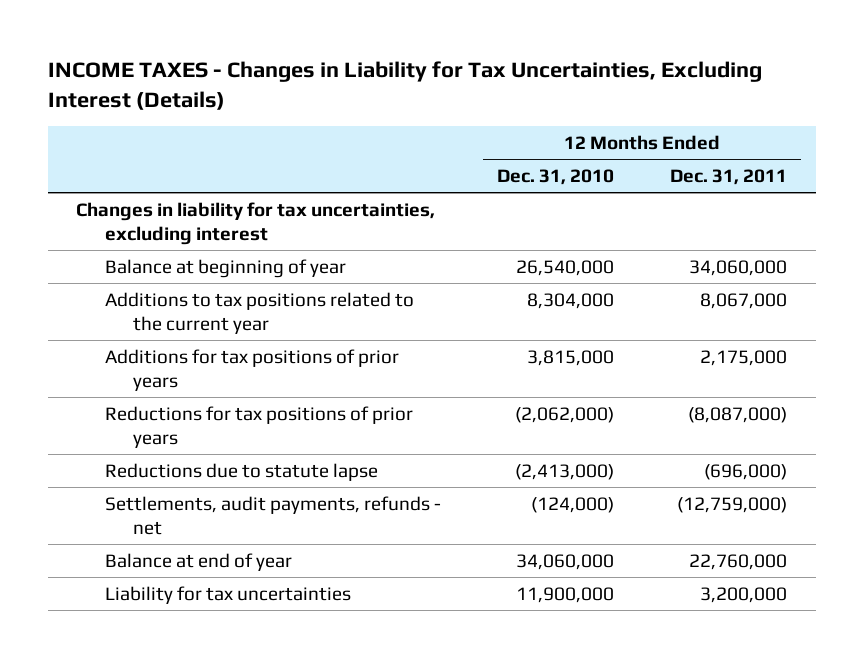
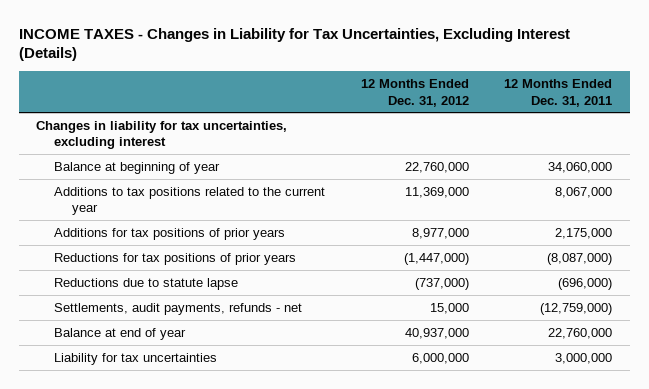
[496,169,614,186] Dec. 31, 2010 -> none
none -> [360,79,469,107] 12 Months Ended Dec. 31, 2012
[700,586,788,603] 3,200,000 -> [555,352,613,364] 3,000,000

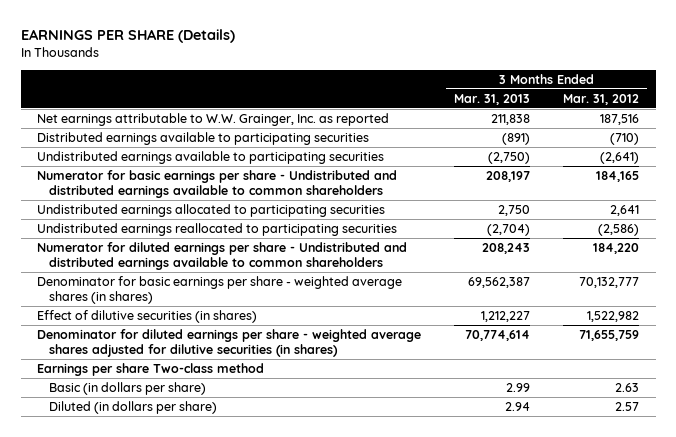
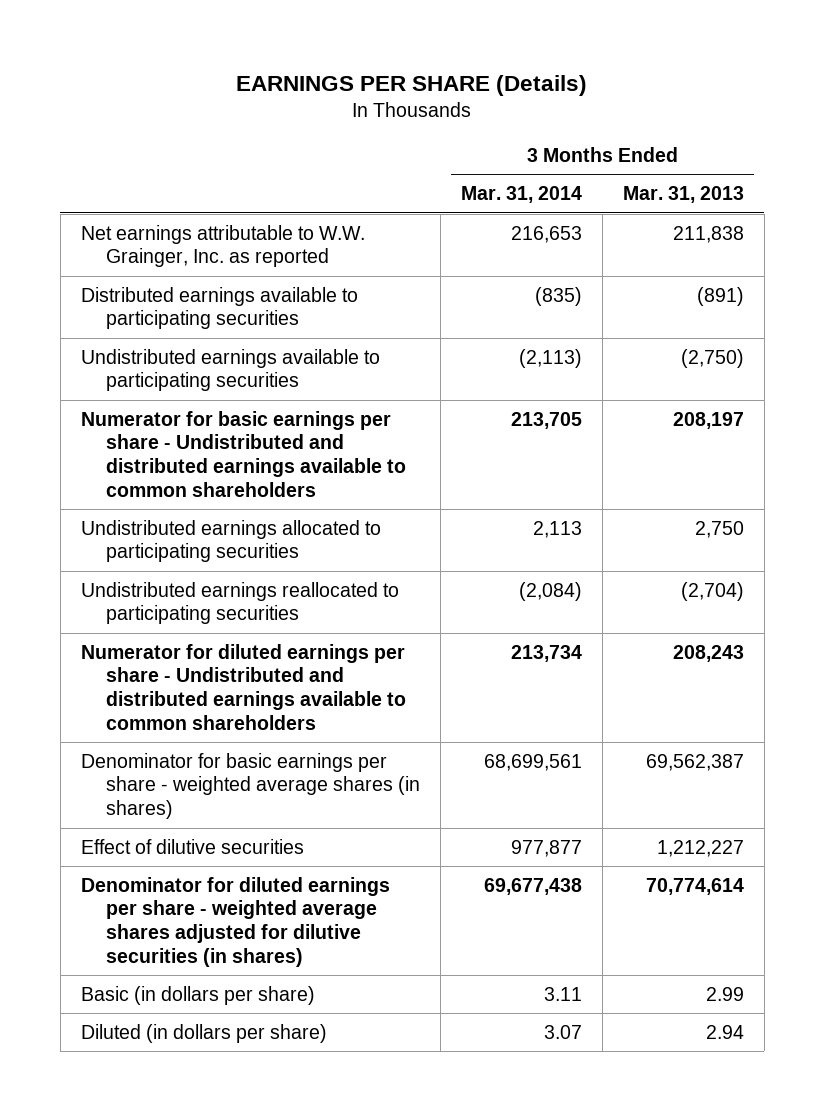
[563,93,640,105] Mar. 31, 2012 -> none
none -> [461,186,583,204] Mar. 31, 2014
[37,310,258,324] Effect of dilutive securities (in shares) -> [80,838,304,854] Effect of dilutive securities
[37,363,265,377] Earnings per share Two-class method -> none

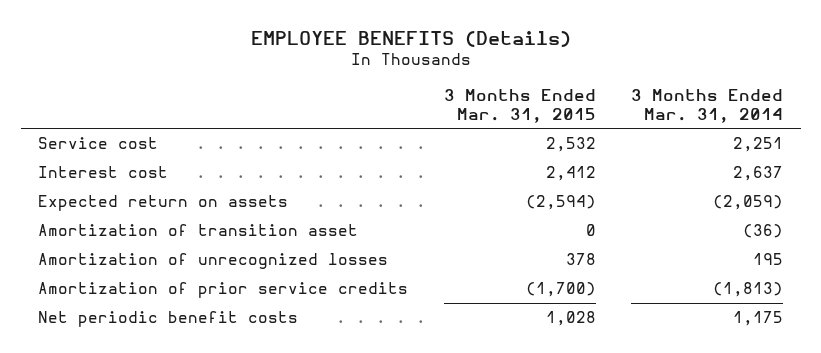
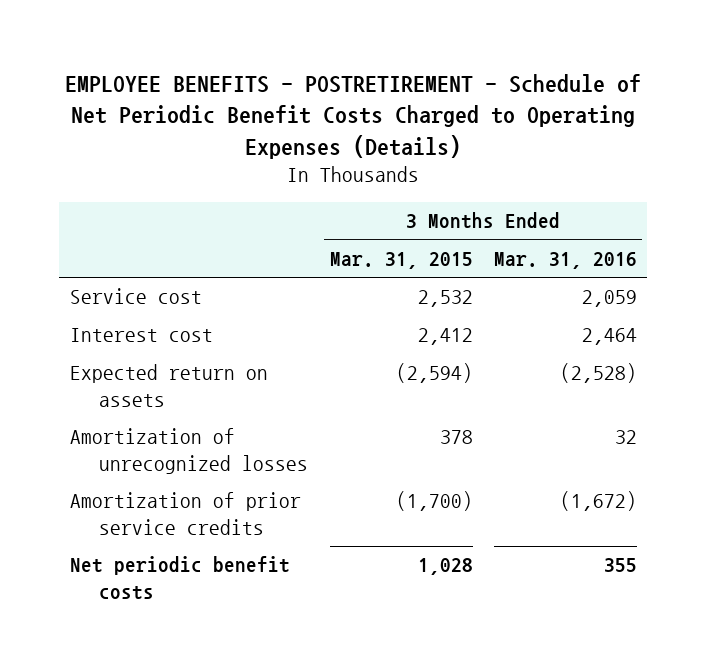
[250,30,571,47] EMPLOYEE BENEFITS (Details) -> [65,73,642,159] EMPLOYEE BENEFITS - POSTRETIREMENT - Schedule of Net Periodic Benefit Costs Charged to Operating Expenses (Details)
[631,89,784,123] 3 Months Ended Mar. 31, 2014 -> none
none -> [493,251,637,269] Mar. 31, 2016
[38,224,359,237] Amortization of transition asset -> none

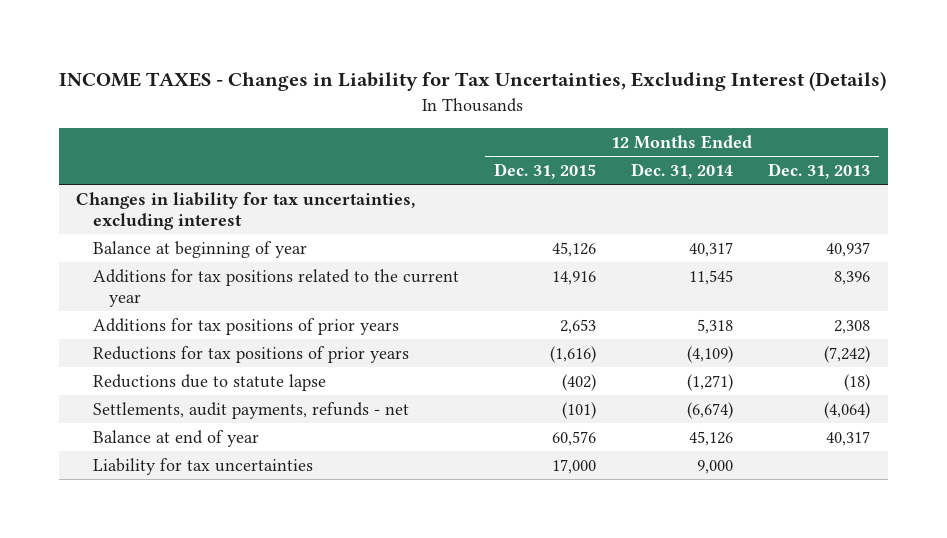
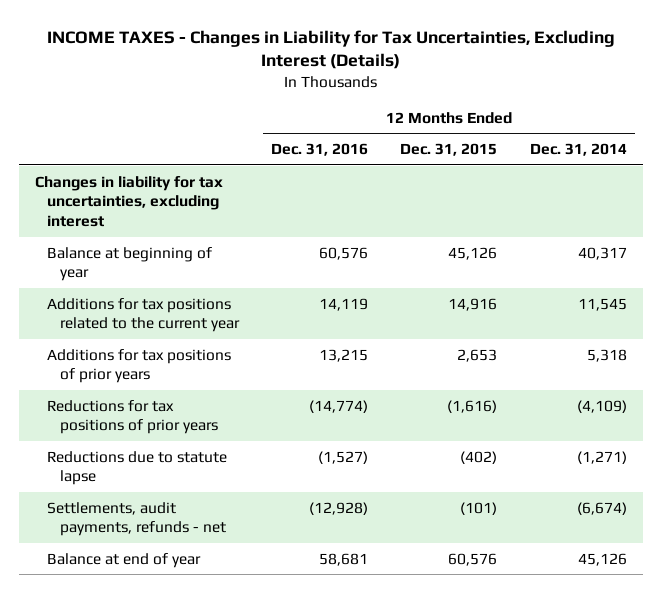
[768,163,871,180] Dec. 31, 2013 -> none
none -> [271,142,369,156] Dec. 31, 2016
[92,457,313,475] Liability for tax uncertainties -> none

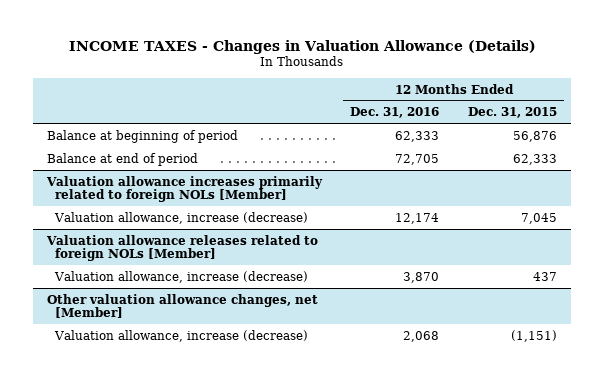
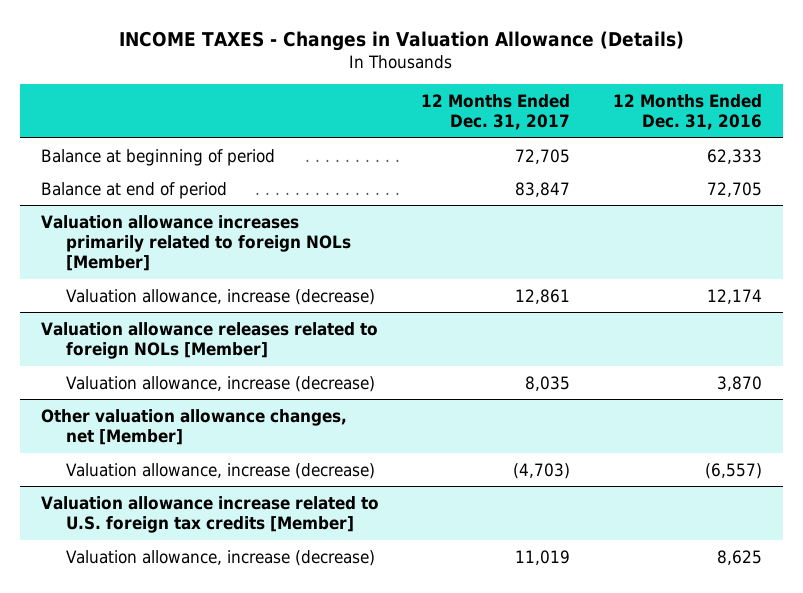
[467,107,557,119] Dec. 31, 2015 -> none
none -> [421,93,571,131] 12 Months Ended Dec. 31, 2017
[403,330,440,342] 2,068 -> [704,462,762,479] (6,557)
none -> [41,495,380,533] Valuation allowance increase related to U.S. foreign tax credits [Member]
none -> [65,549,375,566] Valuation allowance, increase (decrease)

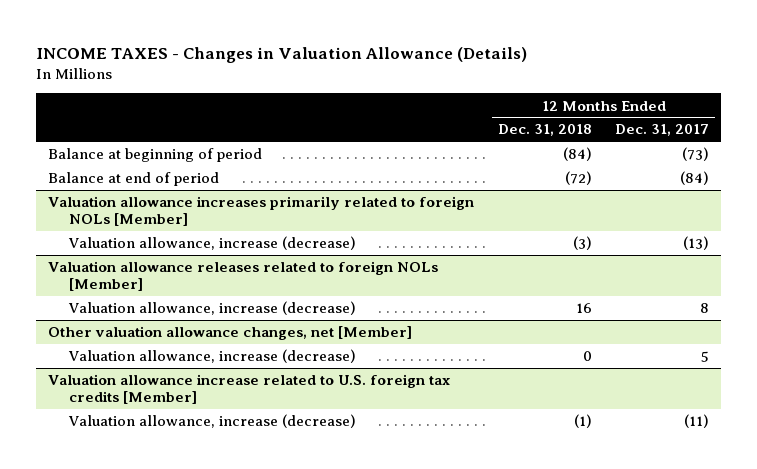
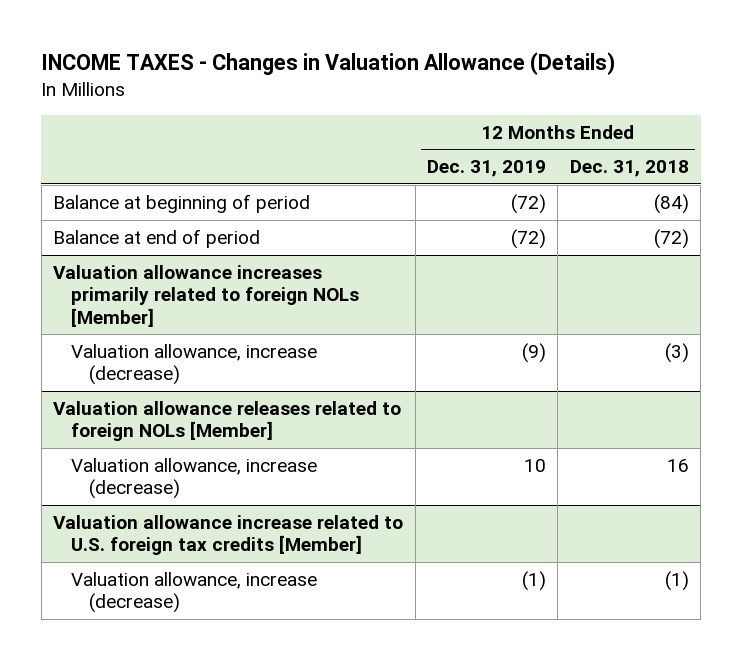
[615,124,710,137] Dec. 31, 2017 -> none
none -> [427,160,547,178] Dec. 31, 2019
[47,326,412,341] Other valuation allowance changes, net [Member] -> none
[68,349,357,364] Valuation allowance, increase (decrease) -> none

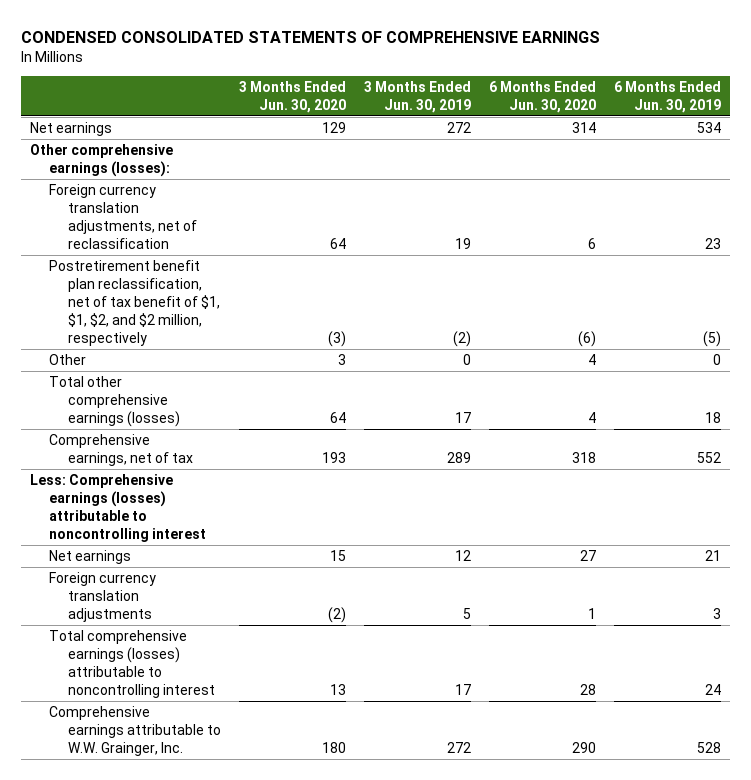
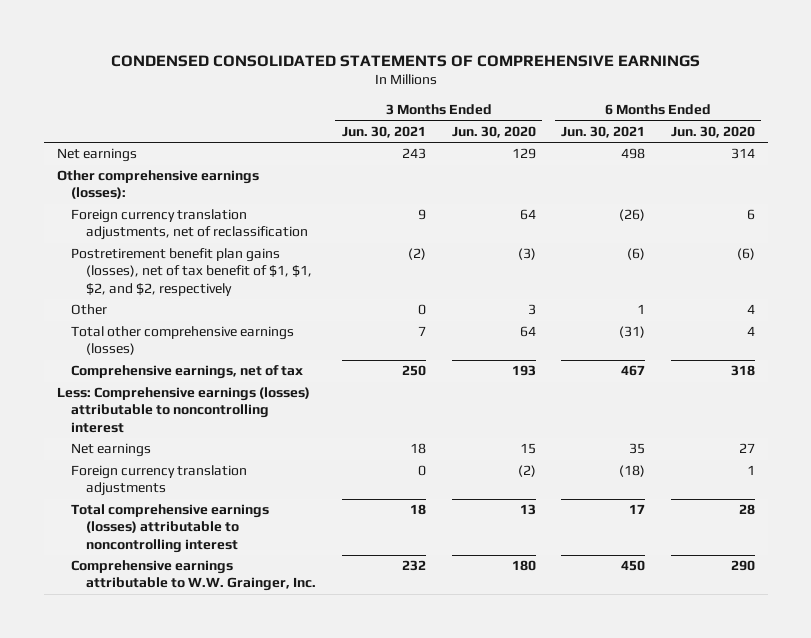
[364,81,472,114] 3 Months Ended Jun. 30, 2019 -> none
[614,81,722,114] 6 Months Ended Jun. 30, 2019 -> none
none -> [341,125,426,138] Jun. 30, 2021
none -> [561,125,646,138] Jun. 30, 2021
[49,259,221,346] Postretirement benefit plan reclassification, net of tax benefit of $1, $1, $2, and $2 million, respectively -> [71,248,313,296] Postretirement benefit plan gains (losses), net of tax benefit of $1, $1, $2, and $2, respectively

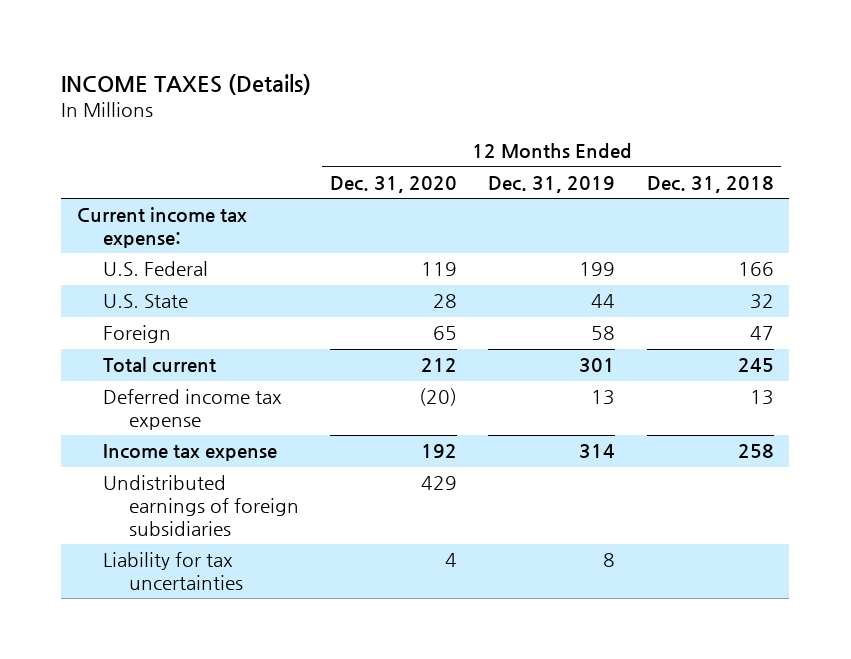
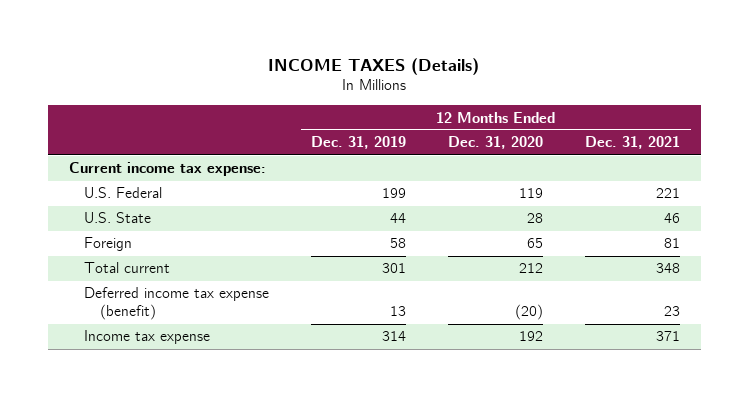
[646,176,774,194] Dec. 31, 2018 -> none
none -> [585,136,681,150] Dec. 31, 2021
[102,389,282,431] Deferred income tax expense -> [84,287,270,321] Deferred income tax expense (benefit)
[102,475,300,536] Undistributed earnings of foreign subsidiaries -> none
[102,552,244,591] Liability for tax uncertainties -> none

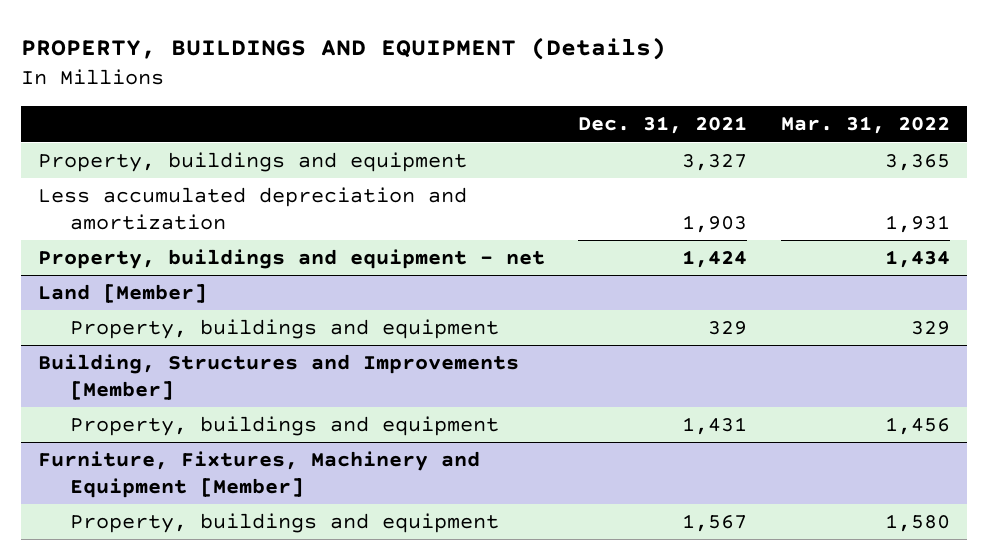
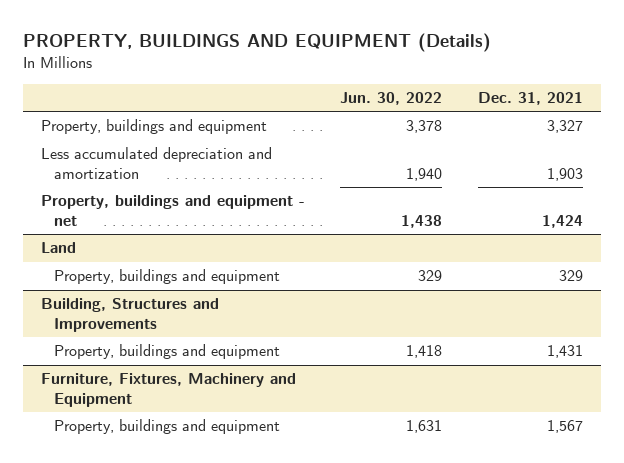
[781,116,951,135] Mar. 31, 2022 -> none
none -> [340,91,443,105] Jun. 30, 2022
[37,284,207,304] Land [Member] -> [40,242,76,254] Land
[37,354,519,401] Building, Structures and Improvements [Member] -> [40,298,219,333] Building, Structures and Improvements
[37,451,480,499] Furniture, Fixtures, Machinery and Equipment [Member] -> [40,373,296,408] Furniture, Fixtures, Machinery and Equipment

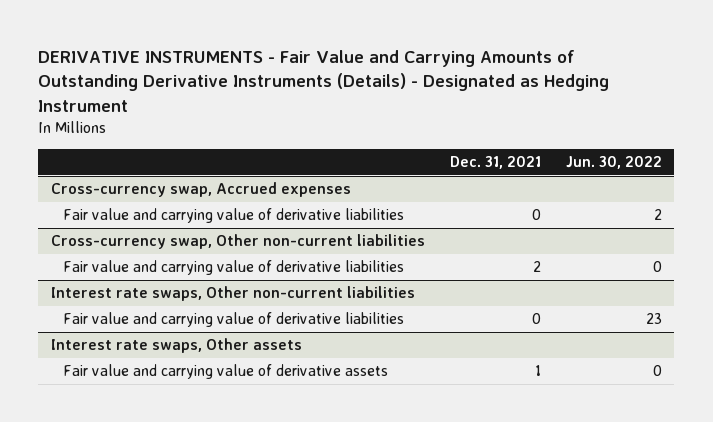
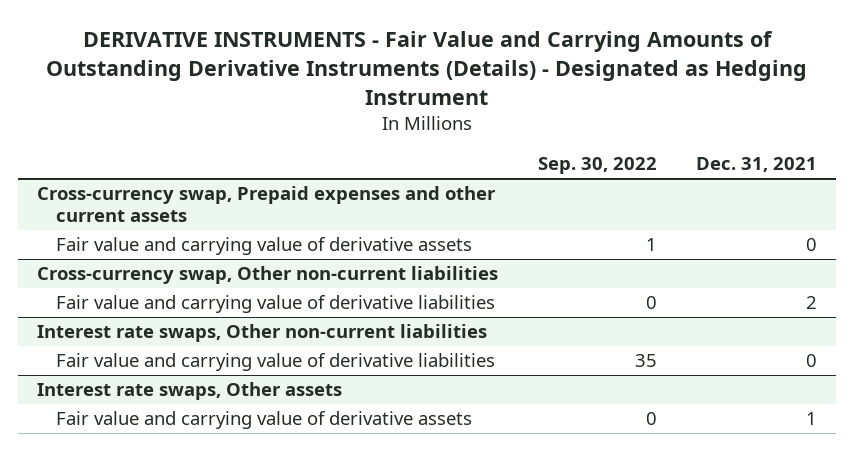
[565,156,662,170] Jun. 30, 2022 -> none
none -> [537,157,657,175] Sep. 30, 2022
[50,182,351,198] Cross-currency swap, Accrued expenses -> none
none -> [37,186,497,223] Cross-currency swap, Prepaid expenses and other current assets
[63,208,405,224] Fair value and carrying value of derivative liabilities -> [56,237,473,256] Fair value and carrying value of derivative assets

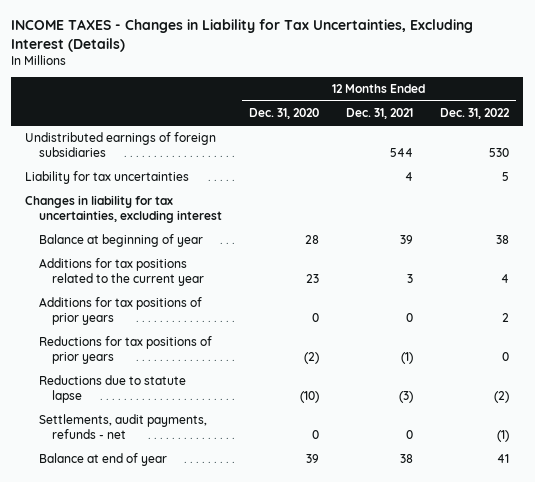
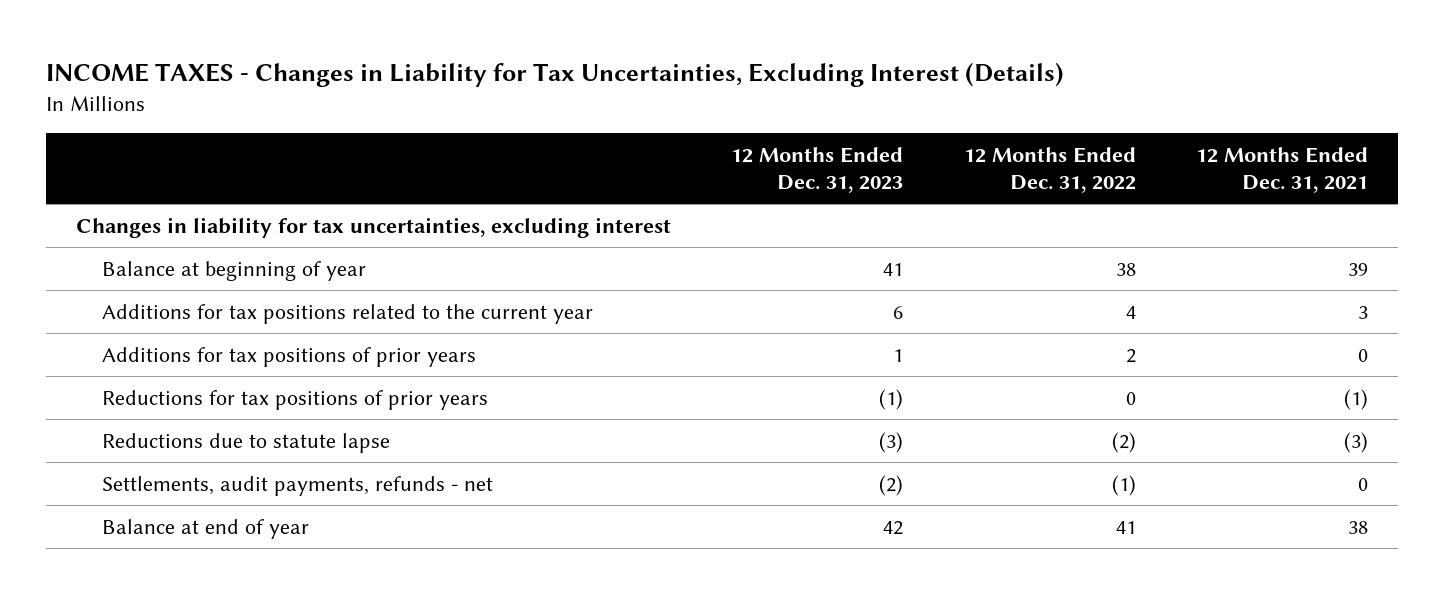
[248,108,319,120] Dec. 31, 2020 -> none
none -> [731,146,904,193] 12 Months Ended Dec. 31, 2023
[25,132,217,158] Undistributed earnings of foreign subsidiaries -> none
[25,171,190,185] Liability for tax uncertainties -> none

